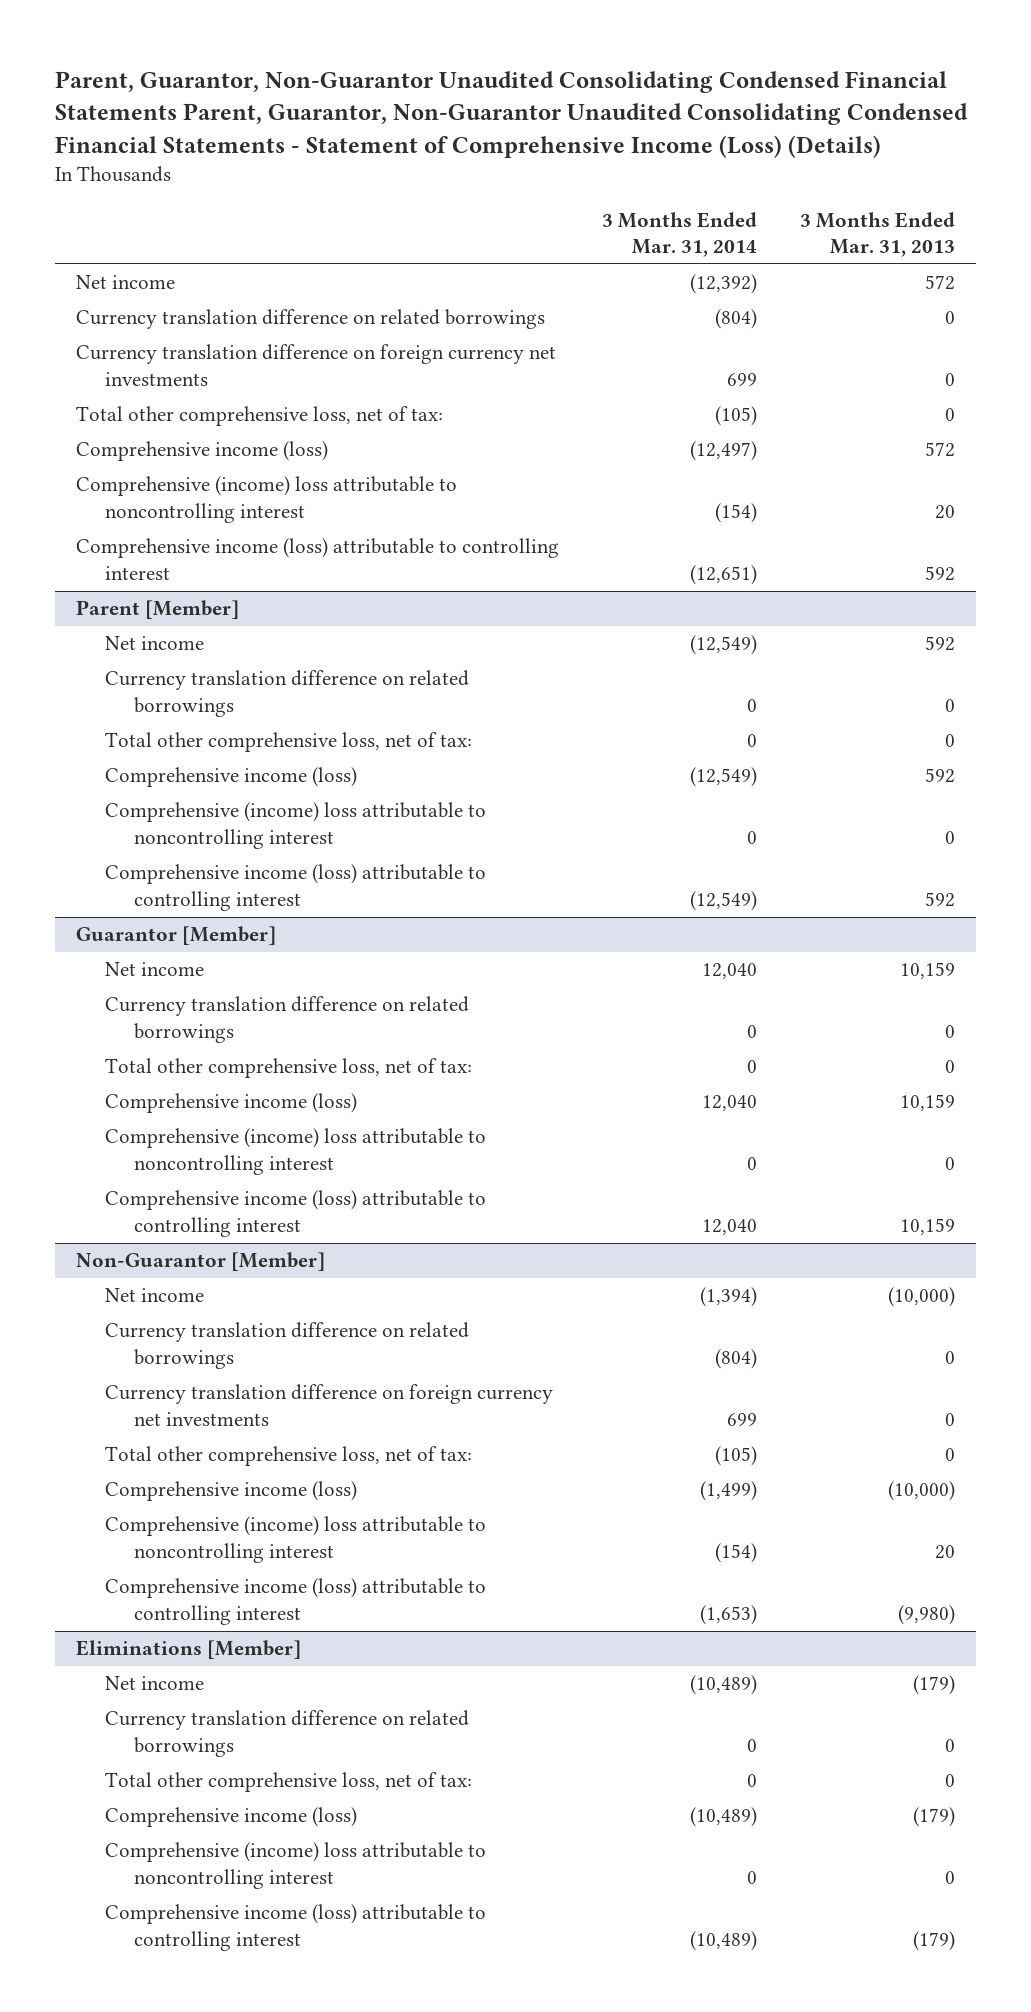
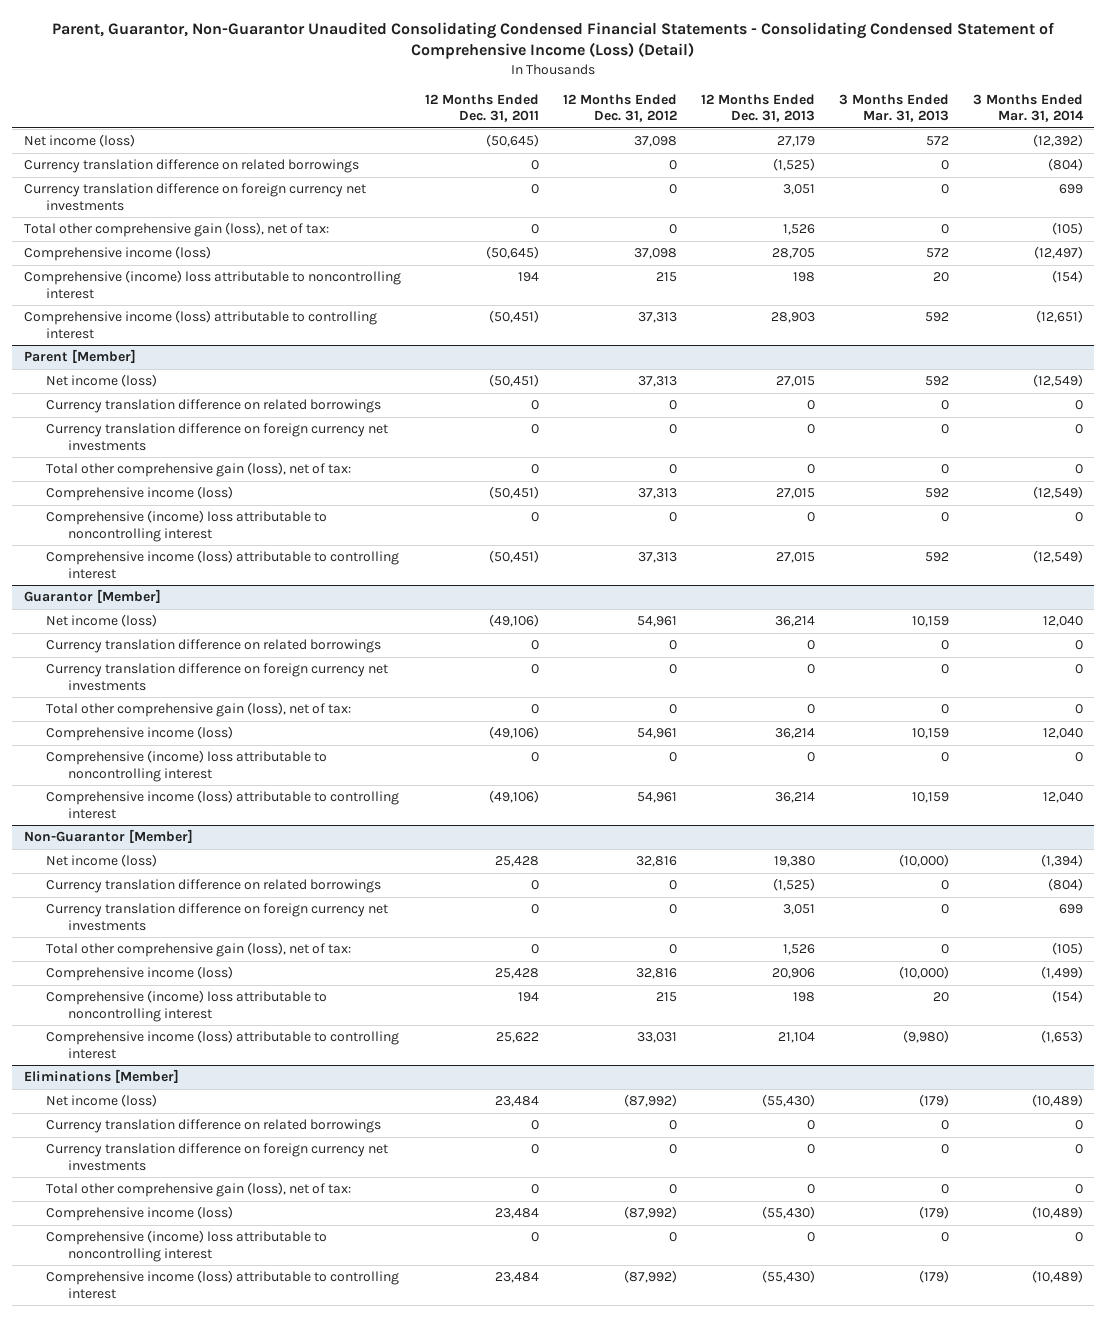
[55,70,969,158] Parent, Guarantor, Non-Guarantor Unaudited Consolidating Condensed Financial Statements Parent, Guarantor, Non-Guarantor Unaudited Consolidating Condensed Financial Statements - Statement of Comprehensive Income (Loss) (Details) -> [52,21,1055,59] Parent, Guarantor, Non-Guarantor Unaudited Consolidating Condensed Financial Statements - Consolidating Condensed Statement of Comprehensive Income (Loss) (Detail)
none -> [425,93,540,123] 12 Months Ended Dec. 31, 2011
none -> [562,93,677,123] 12 Months Ended Dec. 31, 2012
none -> [700,93,815,123] 12 Months Ended Dec. 31, 2013
[76,275,176,290] Net income -> [24,134,136,148] Net income (loss)
[76,406,444,427] Total other comprehensive loss, net of tax: -> [24,222,330,238] Total other comprehensive gain (loss), net of tax:
[105,636,205,651] Net income -> [46,374,158,388] Net income (loss)
none -> [46,423,389,451] Currency translation difference on foreign currency net investments
[105,732,473,753] Total other comprehensive loss, net of tax: -> [46,462,352,478] Total other comprehensive gain (loss), net of tax:
[105,962,205,977] Net income -> [46,614,158,628] Net income (loss)
none -> [46,663,389,691] Currency translation difference on foreign currency net investments
[105,1058,473,1079] Total other comprehensive loss, net of tax: -> [46,702,352,718] Total other comprehensive gain (loss), net of tax:
[105,1288,205,1303] Net income -> [46,854,158,868] Net income (loss)
[105,1446,473,1467] Total other comprehensive loss, net of tax: -> [46,942,352,958] Total other comprehensive gain (loss), net of tax:
[105,1676,205,1691] Net income -> [46,1094,158,1108] Net income (loss)
none -> [46,1143,389,1171] Currency translation difference on foreign currency net investments
[105,1772,473,1793] Total other comprehensive loss, net of tax: -> [46,1182,352,1198] Total other comprehensive gain (loss), net of tax:

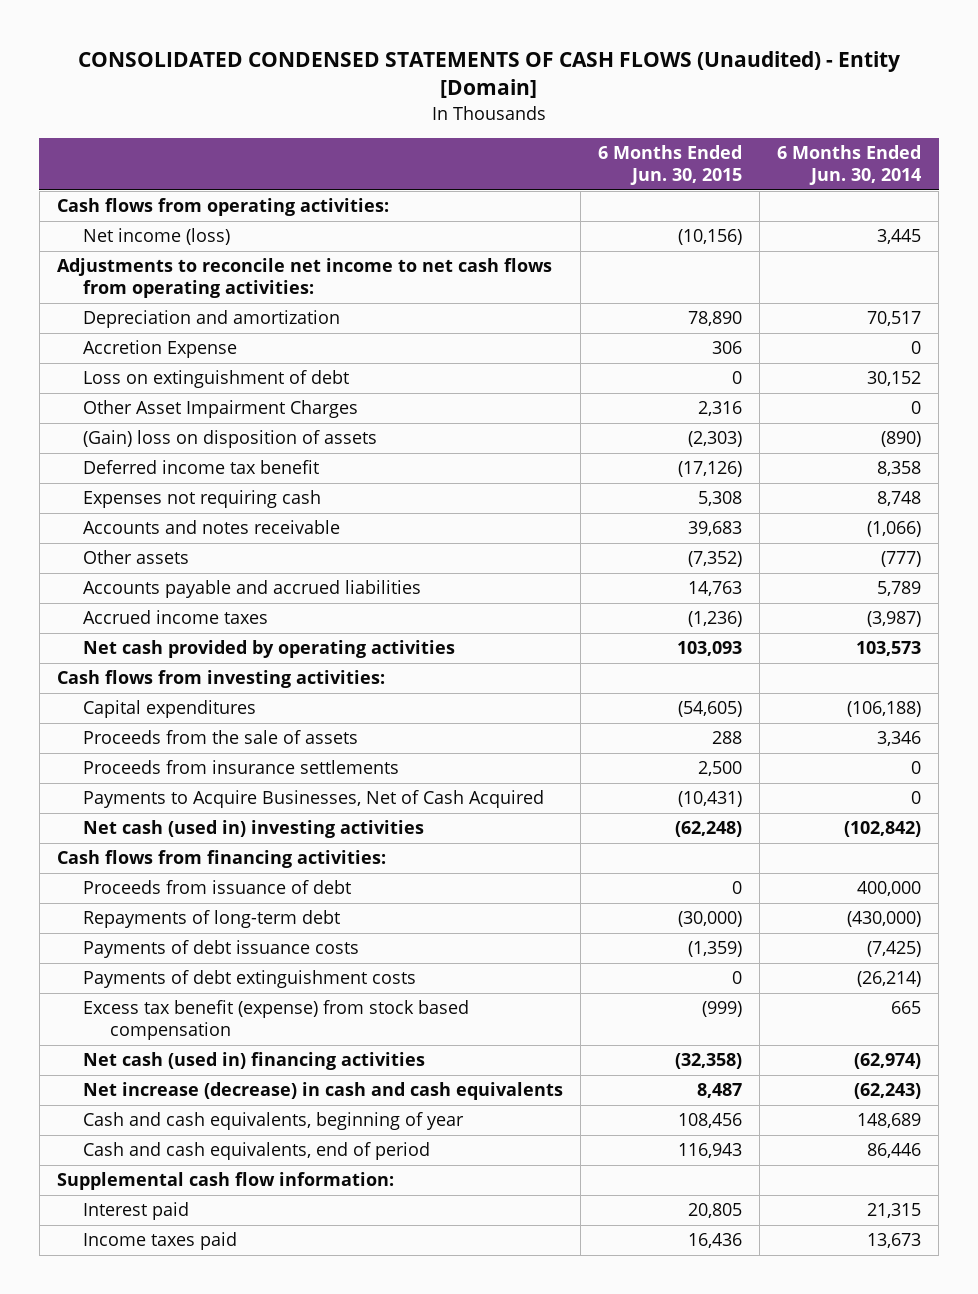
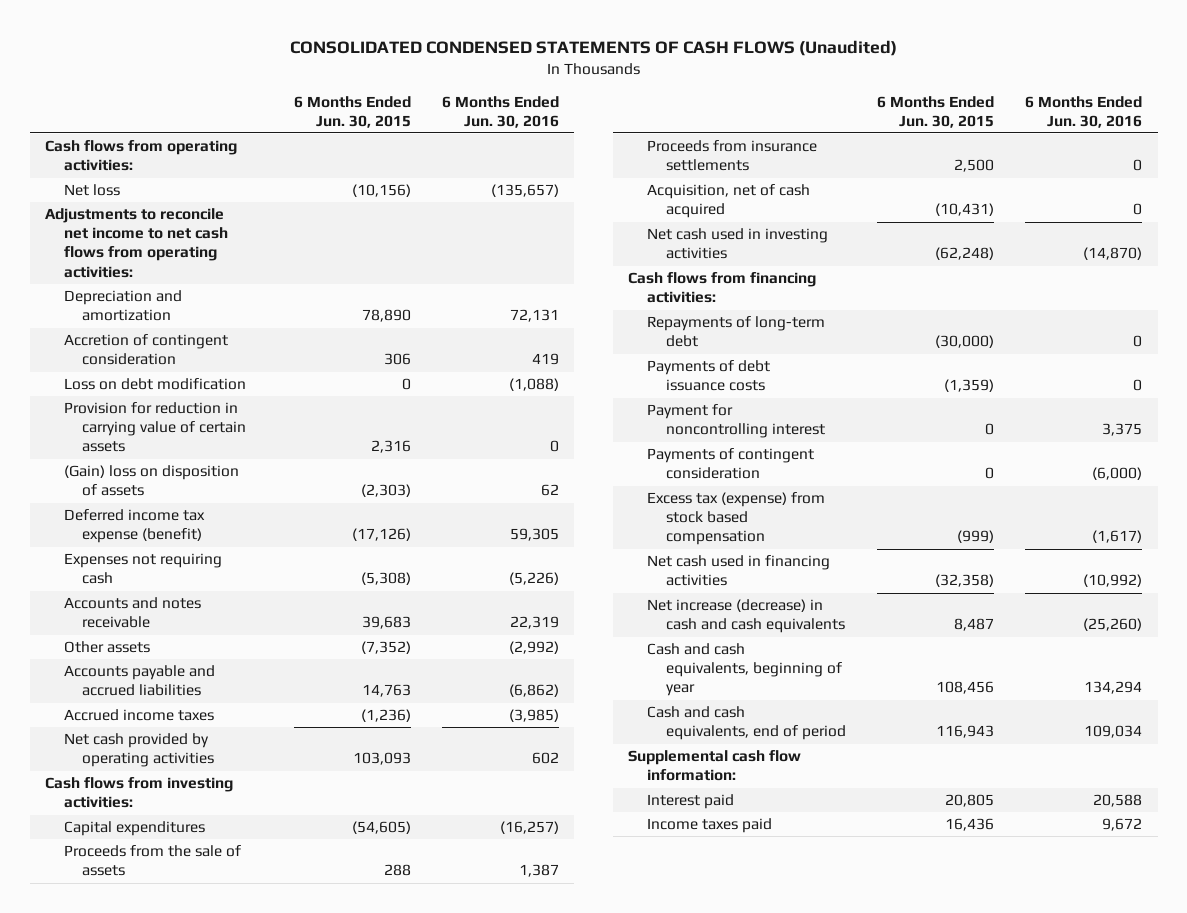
[77,51,900,99] CONSOLIDATED CONDENSED STATEMENTS OF CASH FLOWS (Unaudited) - Entity [Domain] -> [289,40,897,57] CONSOLIDATED CONDENSED STATEMENTS OF CASH FLOWS (Unaudited)
[777,145,922,185] 6 Months Ended Jun. 30, 2014 -> none
none -> [441,95,559,128] 6 Months Ended Jun. 30, 2016
[83,228,231,246] Net income (loss) -> [63,184,120,197] Net loss
[83,340,238,359] Accretion Expense -> [63,334,228,366] Accretion of contingent consideration
[83,370,350,389] Loss on extinguishment of debt -> [63,378,246,391] Loss on debt modification
[83,400,359,419] Other Asset Impairment Charges -> [63,402,247,453] Provision for reduction in carrying value of certain assets
[83,460,320,475] Deferred income tax benefit -> [63,509,205,544] Deferred income tax expense (benefit)
[698,491,743,507] 5,308 -> [360,572,411,586] (5,308)
[83,790,545,809] Payments to Acquire Businesses, Net of Cash Acquired -> [647,184,811,219] Acquisition, net of cash acquired
[83,820,425,839] Net cash (used in) investing activities -> [647,228,829,260] Net cash used in investing activities
[83,880,352,895] Proceeds from issuance of debt -> none
[83,970,417,989] Payments of debt extinguishment costs -> none
none -> [647,404,825,439] Payment for noncontrolling interest
none -> [647,448,815,480] Payments of contingent consideration
[83,1000,470,1041] Excess tax benefit (expense) from stock based compensation -> [647,492,826,546] Excess tax (expense) from stock based compensation
[83,1052,426,1071] Net cash (used in) financing activities -> [647,555,831,587] Net cash used in financing activities

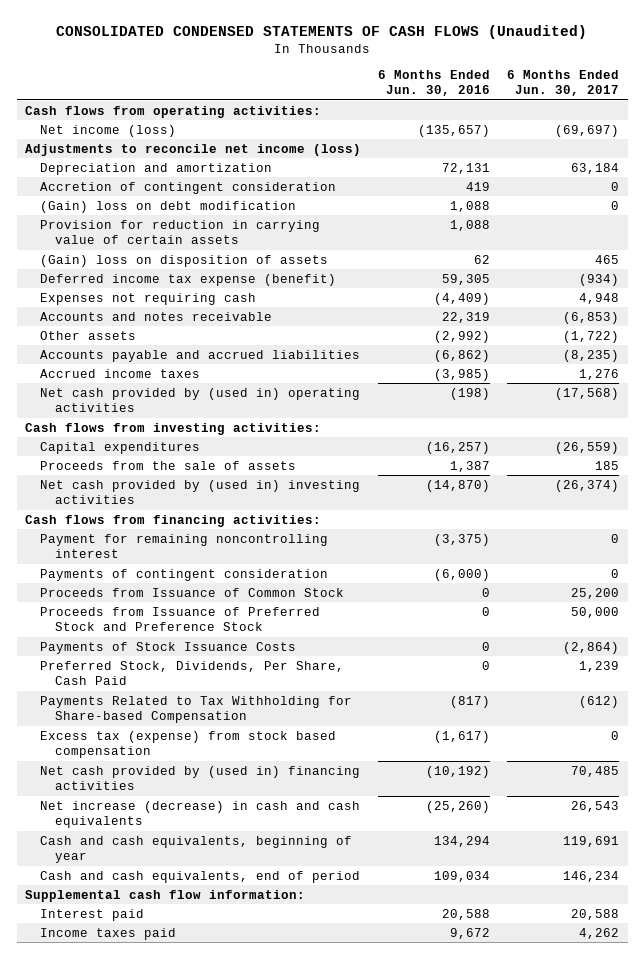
[293,95,411,128] 6 Months Ended Jun. 30, 2015 -> none
none -> [507,70,620,97] 6 Months Ended Jun. 30, 2017
[63,184,120,197] Net loss -> [40,124,177,137] Net income (loss)
[45,208,228,278] Adjustments to reconcile net income to net cash flows from operating activities: -> [25,143,362,156] Adjustments to reconcile net income (loss)
[63,378,246,391] Loss on debt modification -> [40,200,297,213] (Gain) loss on debt modification
[508,378,559,392] (1,088) -> [450,200,491,212] 1,088
[549,440,559,453] 0 -> [450,219,491,231] 1,088
[508,572,559,586] (5,226) -> [434,292,491,305] (4,409)
[63,733,215,768] Net cash provided by operating activities -> [40,387,361,412] Net cash provided by (used in) operating activities
[531,752,559,765] 602 -> [450,387,491,400] (198)
[647,140,818,172] Proceeds from insurance settlements -> none
[647,184,811,219] Acquisition, net of cash acquired -> none
[647,228,829,260] Net cash used in investing activities -> [40,479,361,504] Net cash provided by (used in) investing activities
[647,316,826,348] Repayments of long-term debt -> none
[647,360,771,392] Payments of debt issuance costs -> none
[647,404,825,439] Payment for noncontrolling interest -> [40,533,329,558] Payment for remaining noncontrolling interest
[1102,423,1143,437] 3,375 -> [434,533,491,546] (3,375)
none -> [40,587,345,597] Proceeds from Issuance of Common Stock
none -> [40,606,321,631] Proceeds from Issuance of Preferred Stock and Preference Stock
none -> [40,641,297,654] Payments of Stock Issuance Costs
none -> [40,660,345,685] Preferred Stock, Dividends, Per Share, Cash Paid
none -> [40,695,353,723] Payments Related to Tax Withholding for Share-based Compensation
[647,555,831,587] Net cash used in financing activities -> [40,765,361,790] Net cash provided by (used in) financing activities
[1083,574,1143,588] (10,992) -> [426,765,491,778] (10,192)

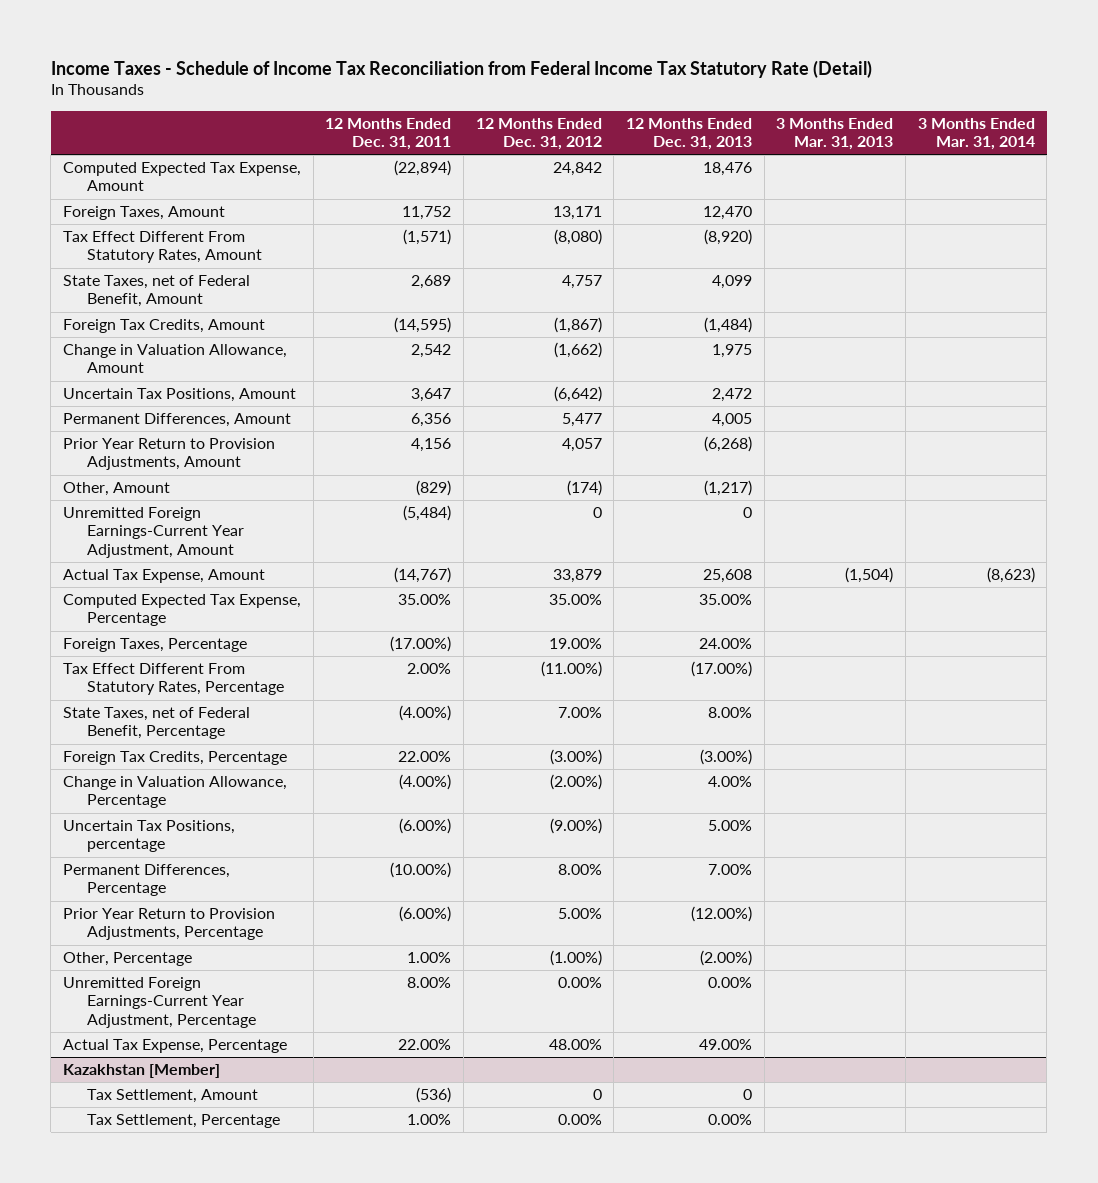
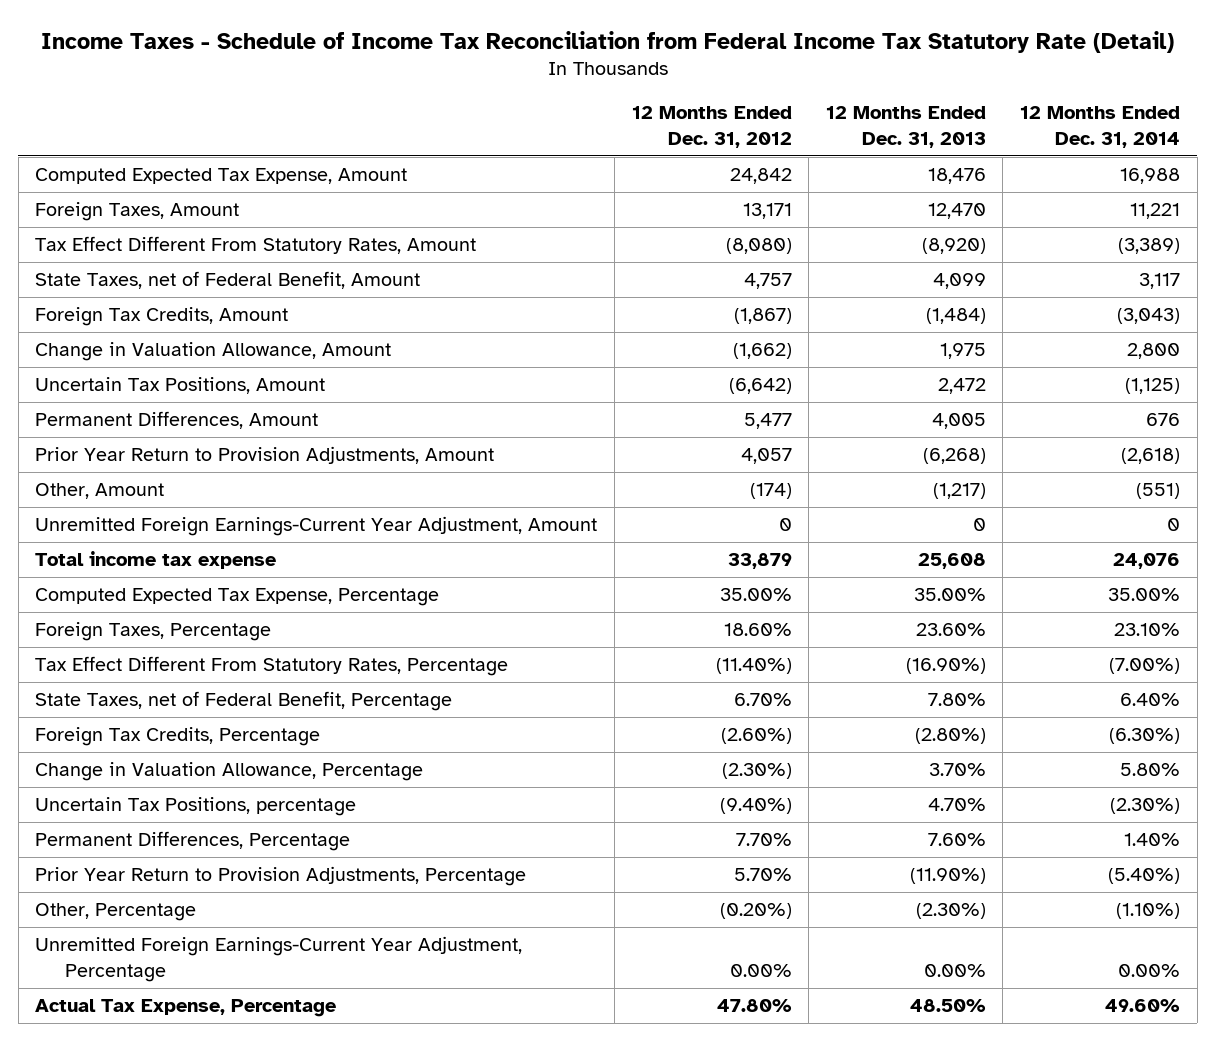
[325,117,452,151] 12 Months Ended Dec. 31, 2011 -> none
[776,117,894,151] 3 Months Ended Mar. 31, 2013 -> none
[917,117,1035,151] 3 Months Ended Mar. 31, 2014 -> none
none -> [1020,106,1181,148] 12 Months Ended Dec. 31, 2014
[63,569,266,584] Actual Tax Expense, Amount -> [35,551,277,570] Total income tax expense
[548,638,602,650] 19.00% -> [723,623,792,637] 18.60%
[699,638,753,650] 24.00% -> [915,623,986,637] 23.60%
[540,661,602,678] (11.00%) -> [715,658,792,675] (11.40%)
[691,661,753,678] (17.00%) -> [905,658,986,675] (16.90%)
[557,707,602,719] 7.00% -> [733,693,792,707] 6.70%
[708,707,753,719] 8.00% -> [927,693,986,707] 7.80%
[549,749,602,766] (3.00%) -> [720,728,792,745] (2.60%)
[700,749,753,766] (3.00%) -> [914,728,986,745] (2.80%)
[549,774,602,791] (2.00%) -> [721,763,792,780] (2.30%)
[708,776,753,788] 4.00% -> [928,763,986,777] 3.70%
[549,818,602,835] (9.00%) -> [719,798,792,815] (9.40%)
[708,820,753,832] 5.00% -> [927,798,986,812] 4.70%
[557,864,602,876] 8.00% -> [735,833,792,847] 7.70%
[708,864,753,876] 7.00% -> [927,833,986,847] 7.60%
[557,908,602,920] 5.00% -> [733,868,792,882] 5.70%
[691,906,753,923] (12.00%) -> [909,868,986,885] (11.90%)
[549,950,602,967] (1.00%) -> [719,903,792,920] (0.20%)
[700,950,753,967] (2.00%) -> [915,903,986,920] (2.30%)
[63,1064,221,1079] Kazakhstan [Member] -> none
[86,1089,258,1104] Tax Settlement, Amount -> none
[86,1114,280,1129] Tax Settlement, Percentage -> none
[548,1039,602,1051] 48.00% -> [716,999,792,1013] 47.80%
[699,1039,753,1051] 49.00% -> [909,999,986,1013] 48.50%

